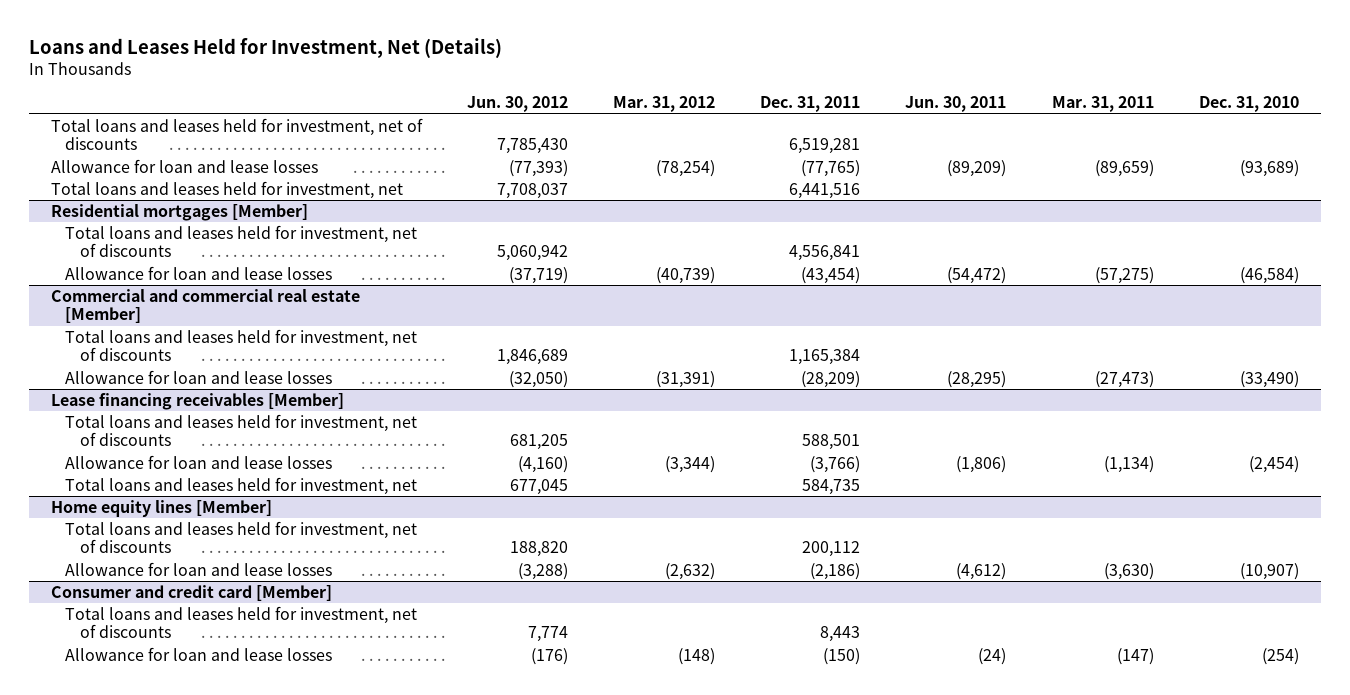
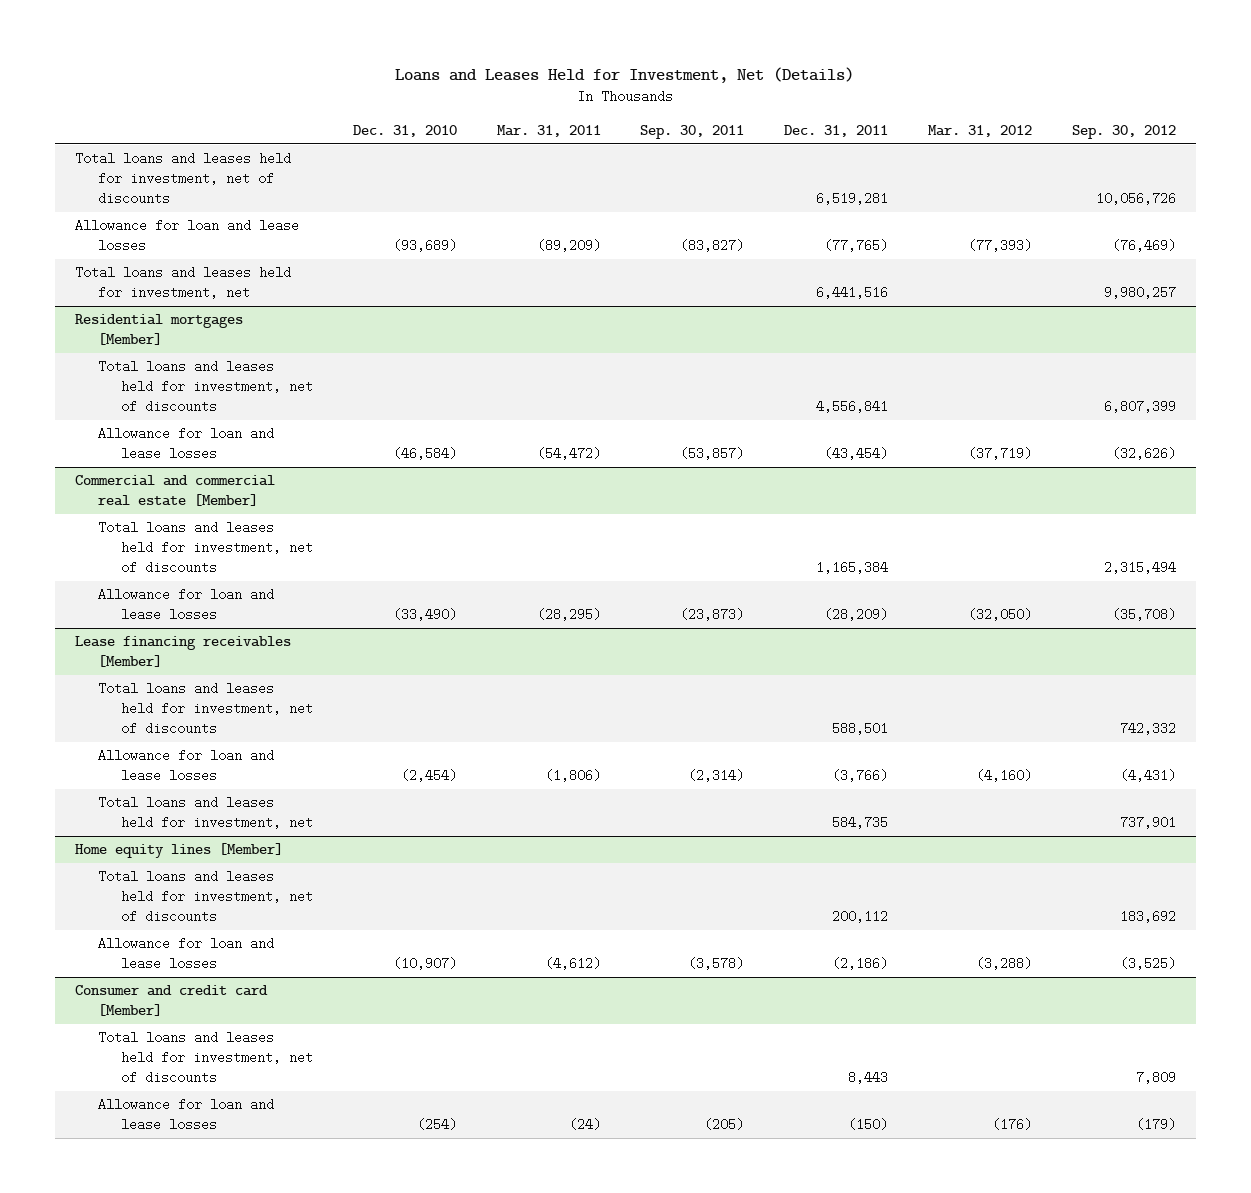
[467,96,569,113] Jun. 30, 2012 -> none
[905,96,1007,113] Jun. 30, 2011 -> none
none -> [640,125,745,140] Sep. 30, 2011
none -> [1071,125,1176,140] Sep. 30, 2012
[656,160,716,178] (78,254) -> [968,239,1033,253] (77,393)
[1094,160,1154,178] (89,659) -> [536,239,601,253] (89,209)
[656,267,716,285] (40,739) -> [968,447,1033,461] (37,719)
[1094,267,1154,285] (57,275) -> [536,447,601,461] (54,472)
[656,371,716,389] (31,391) -> [968,608,1033,622] (32,050)
[1094,371,1154,389] (27,473) -> [536,608,601,622] (28,295)
[665,456,716,474] (3,344) -> [976,769,1033,783] (4,160)
[1103,456,1154,474] (1,134) -> [544,769,601,783] (1,806)
[665,563,716,581] (2,632) -> [976,957,1033,971] (3,288)
[1103,563,1154,581] (3,630) -> [544,957,601,971] (4,612)
[678,648,716,666] (148) -> [992,1118,1033,1132] (176)
[1116,648,1154,666] (147) -> [568,1118,601,1132] (24)

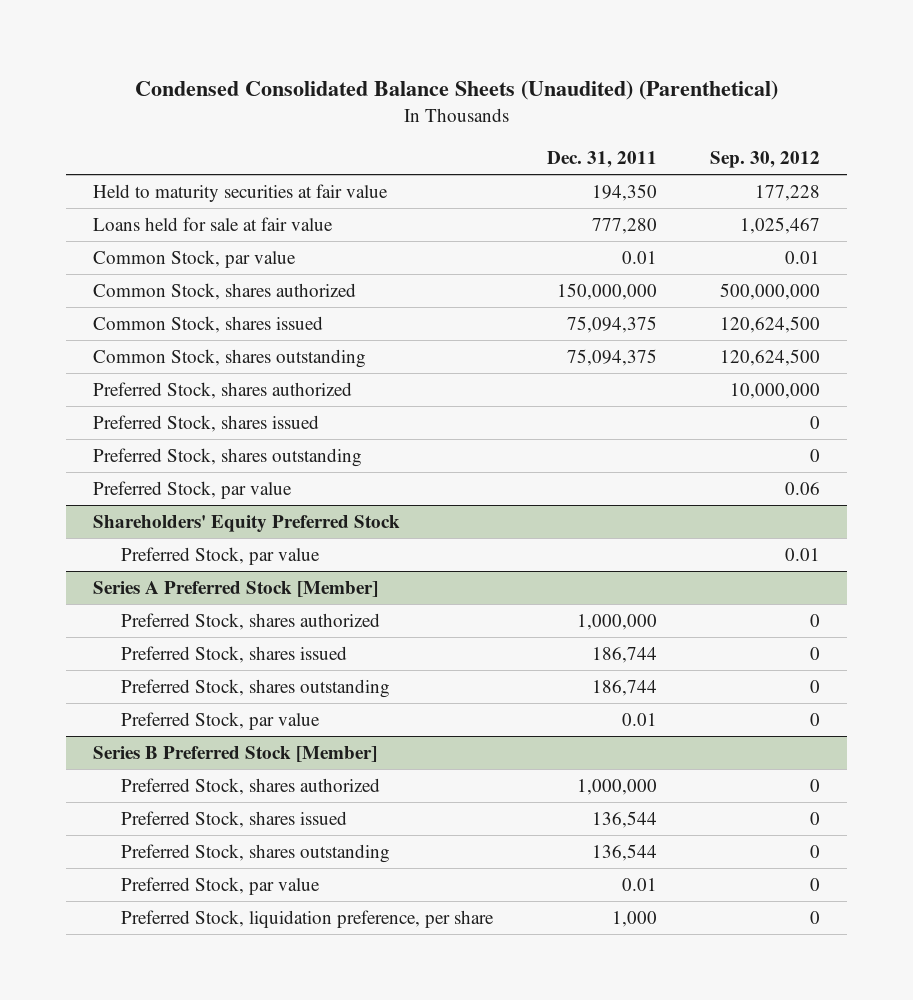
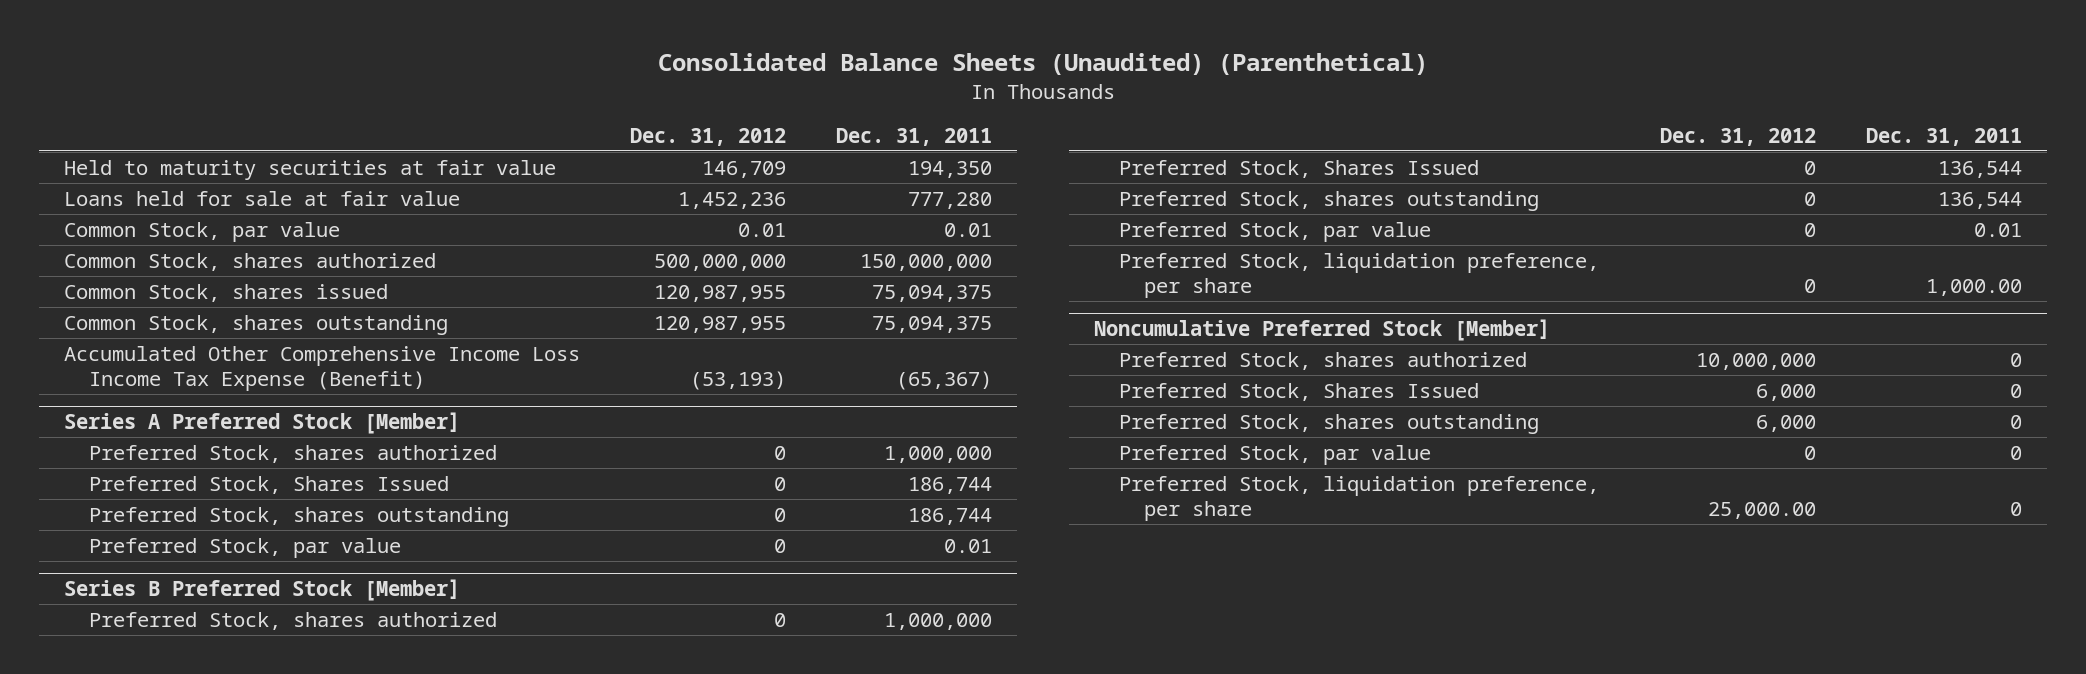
[134,79,778,100] Condensed Consolidated Balance Sheets (Unaudited) (Parenthetical) -> [658,53,1429,76] Consolidated Balance Sheets (Unaudited) (Parenthetical)
[710,150,821,168] Sep. 30, 2012 -> none
none -> [630,127,787,146] Dec. 31, 2012
[93,381,353,399] Preferred Stock, shares authorized -> none
[93,414,320,432] Preferred Stock, shares issued -> none
[93,447,363,467] Preferred Stock, shares outstanding -> none
[93,480,293,499] Preferred Stock, par value -> none
[93,514,401,532] Shareholders' Equity Preferred Stock -> none
[120,546,320,565] Preferred Stock, par value -> none
none -> [64,345,581,391] Accumulated Other Comprehensive Income Loss Income Tax Expense (Benefit)
[120,645,347,663] Preferred Stock, shares issued -> [89,475,450,494] Preferred Stock, Shares Issued
[120,810,347,828] Preferred Stock, shares issued -> [1119,159,1480,178] Preferred Stock, Shares Issued
[611,910,657,927] 1,000 -> [1926,278,2023,296] 1,000.00
none -> [1094,319,1551,342] Noncumulative Preferred Stock [Member]
none -> [1119,351,1528,370] Preferred Stock, shares authorized
none -> [1119,382,1480,401] Preferred Stock, Shares Issued
none -> [1119,413,1540,434] Preferred Stock, shares outstanding
none -> [1119,444,1432,465] Preferred Stock, par value
none -> [1119,475,1600,521] Preferred Stock, liquidation preference, per share

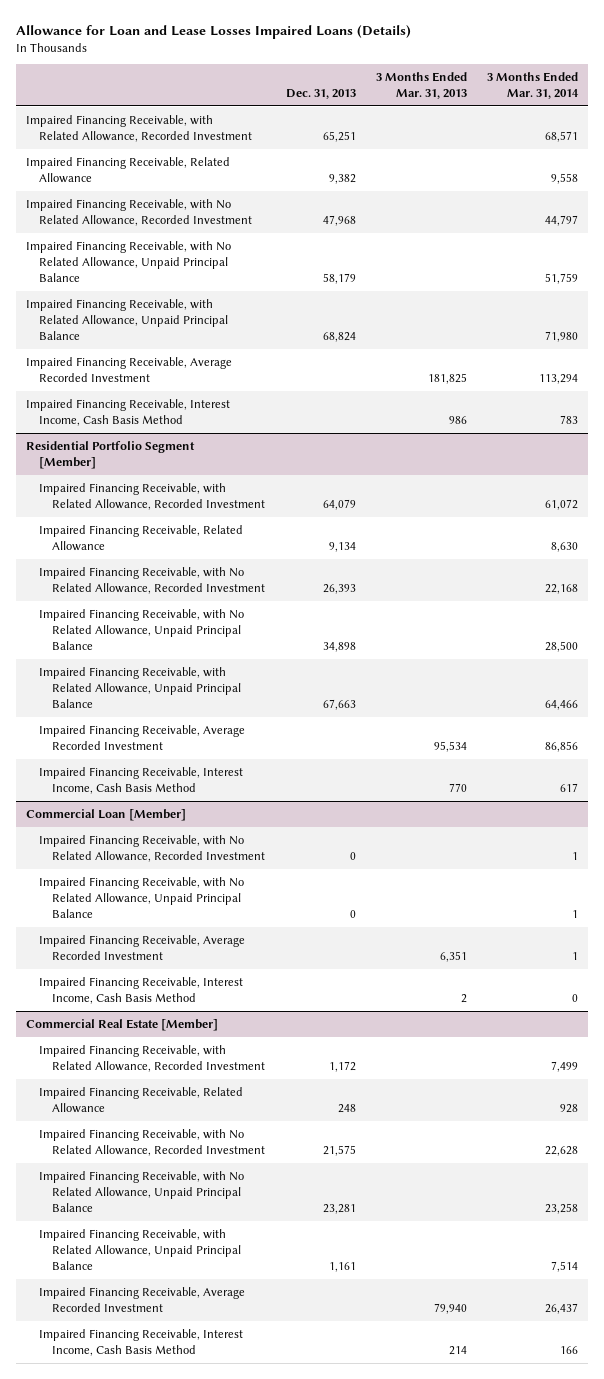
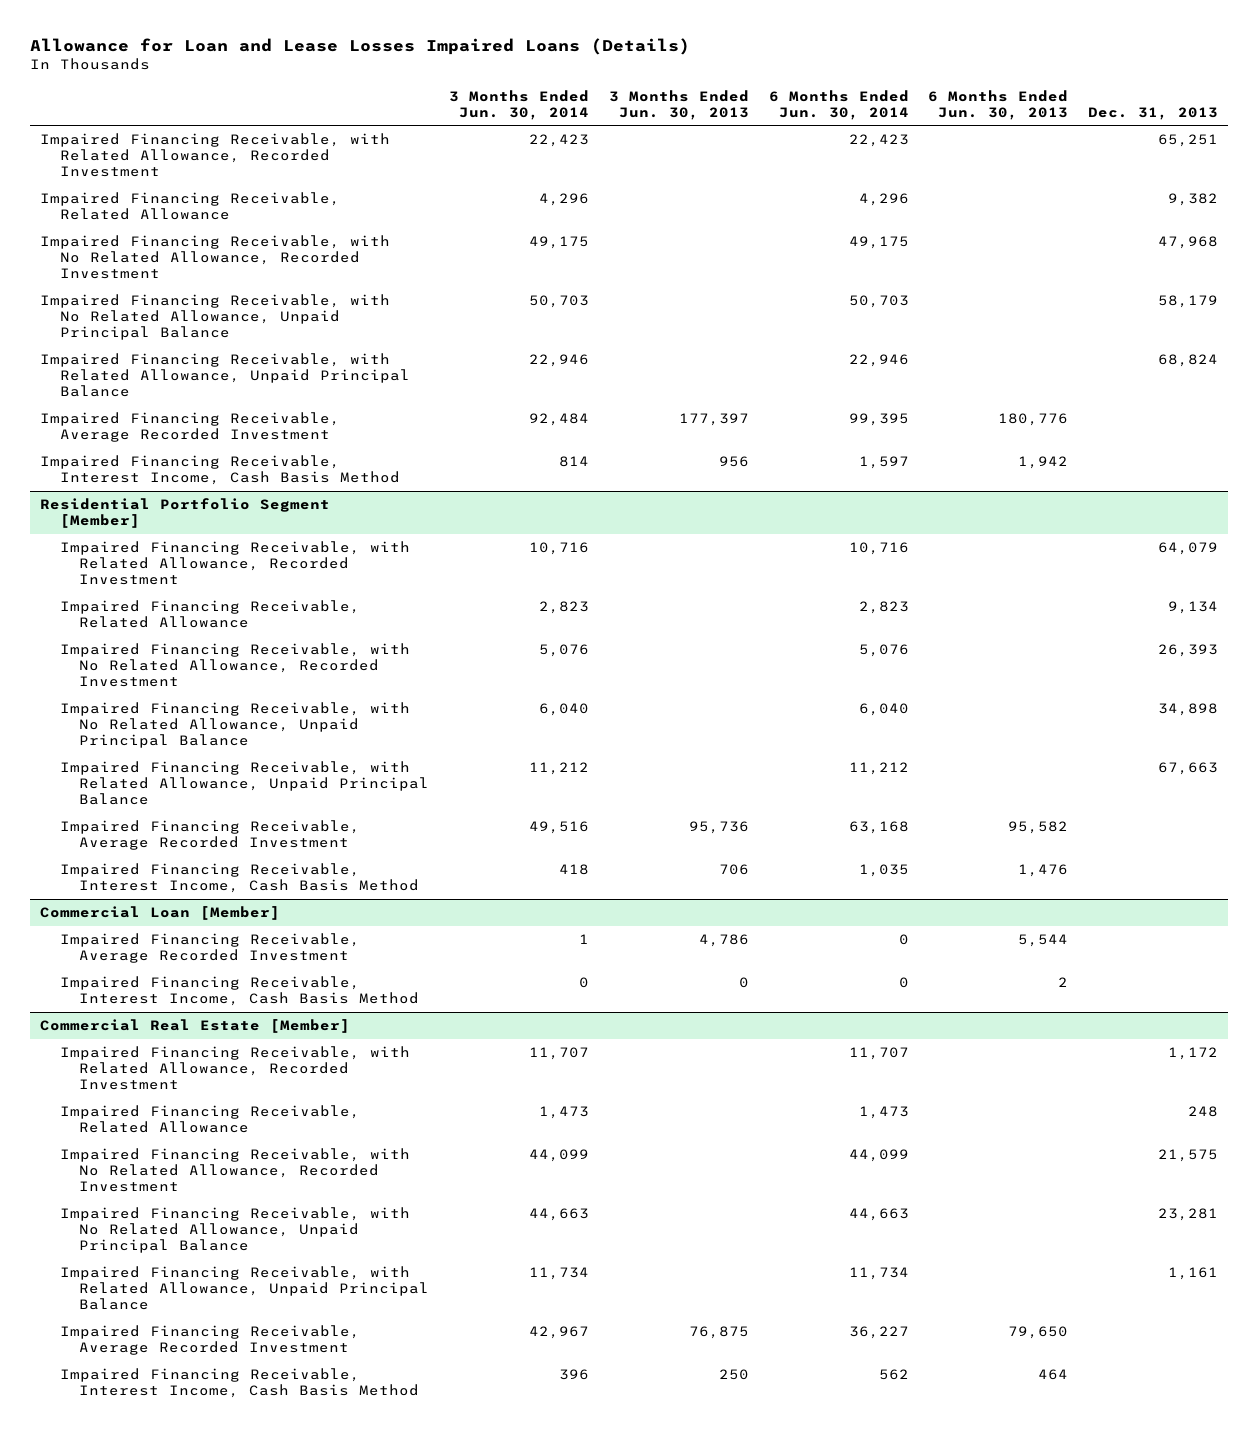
[375,72,467,100] 3 Months Ended Mar. 31, 2013 -> none
[487,72,580,100] 3 Months Ended Mar. 31, 2014 -> none
none -> [449,89,590,120] 3 Months Ended Jun. 30, 2014
none -> [608,89,749,120] 3 Months Ended Jun. 30, 2013
none -> [768,89,909,120] 6 Months Ended Jun. 30, 2014
none -> [928,89,1069,120] 6 Months Ended Jun. 30, 2013
[39,834,266,862] Impaired Financing Receivable, with No Related Allowance, Recorded Investment -> none
[39,876,245,918] Impaired Financing Receivable, with No Related Allowance, Unpaid Principal Balance -> none

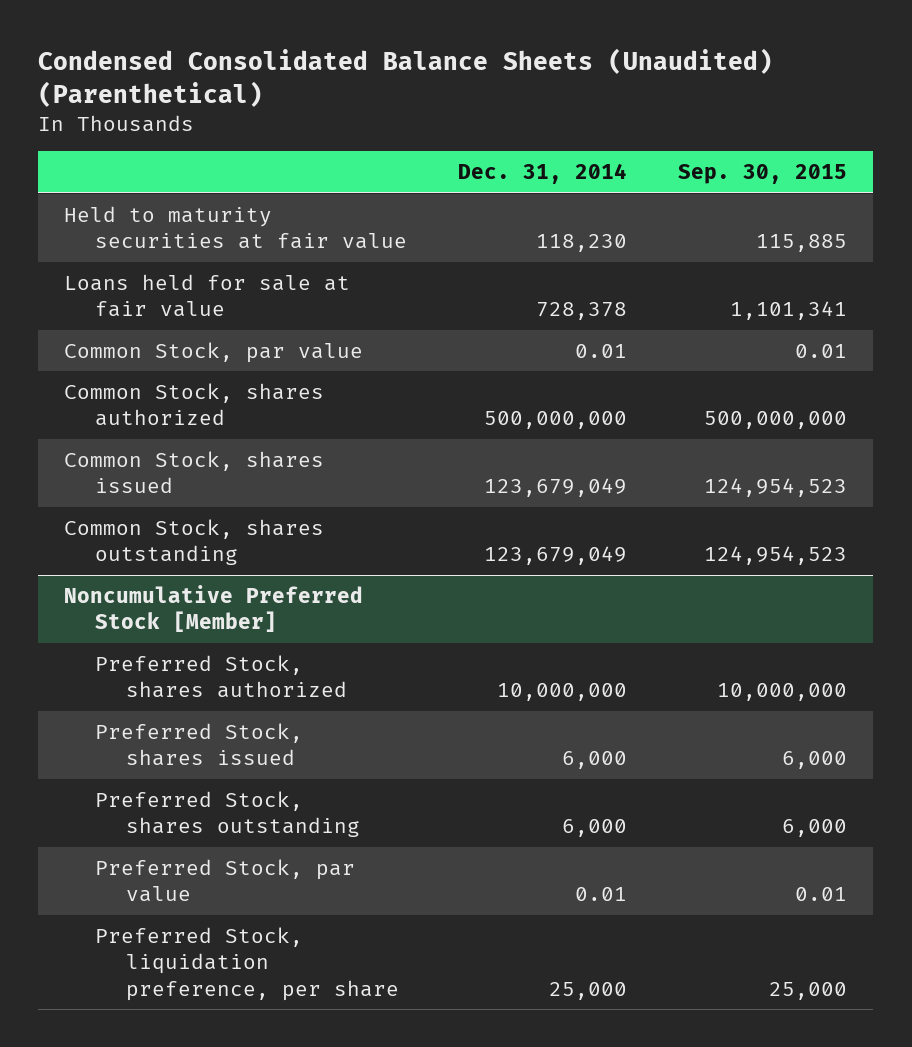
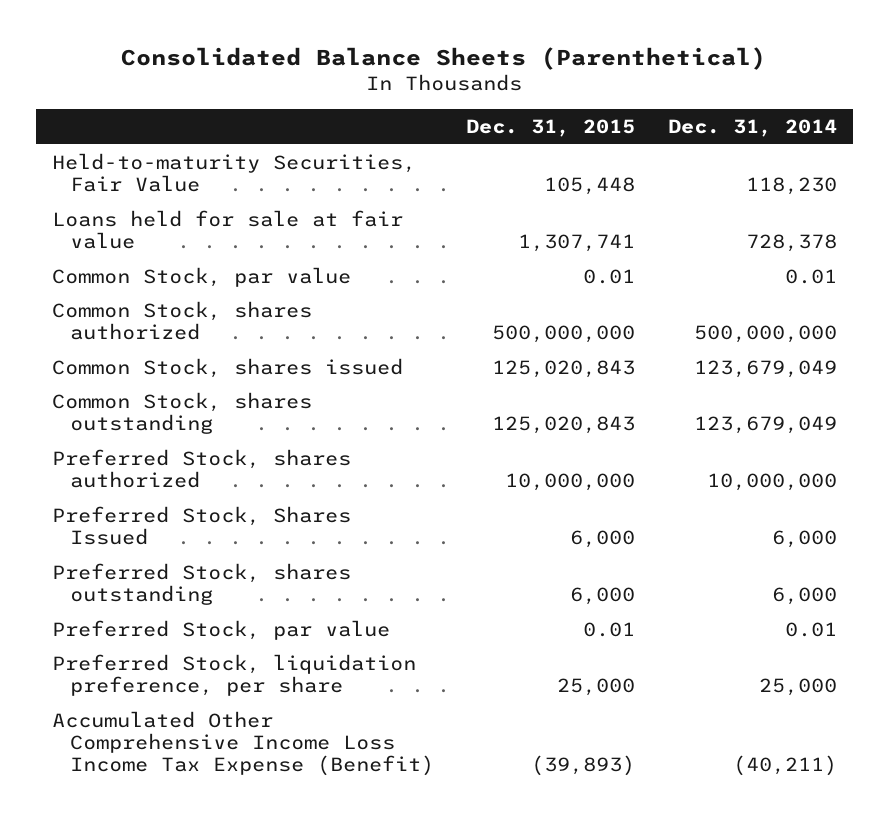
[38,48,774,107] Condensed Consolidated Balance Sheets (Unaudited) (Parenthetical) -> [121,46,767,70] Consolidated Balance Sheets (Parenthetical)
[678,164,848,185] Sep. 30, 2015 -> none
none -> [466,118,636,137] Dec. 31, 2015
[64,205,407,250] Held to maturity securities at fair value -> [52,152,417,193] Held-to-maturity Securities, Fair Value
[64,584,364,633] Noncumulative Preferred Stock [Member] -> none
[94,722,303,767] Preferred Stock, shares issued -> [52,505,352,546] Preferred Stock, Shares Issued
none -> [52,710,434,777] Accumulated Other Comprehensive Income Loss Income Tax Expense (Benefit)

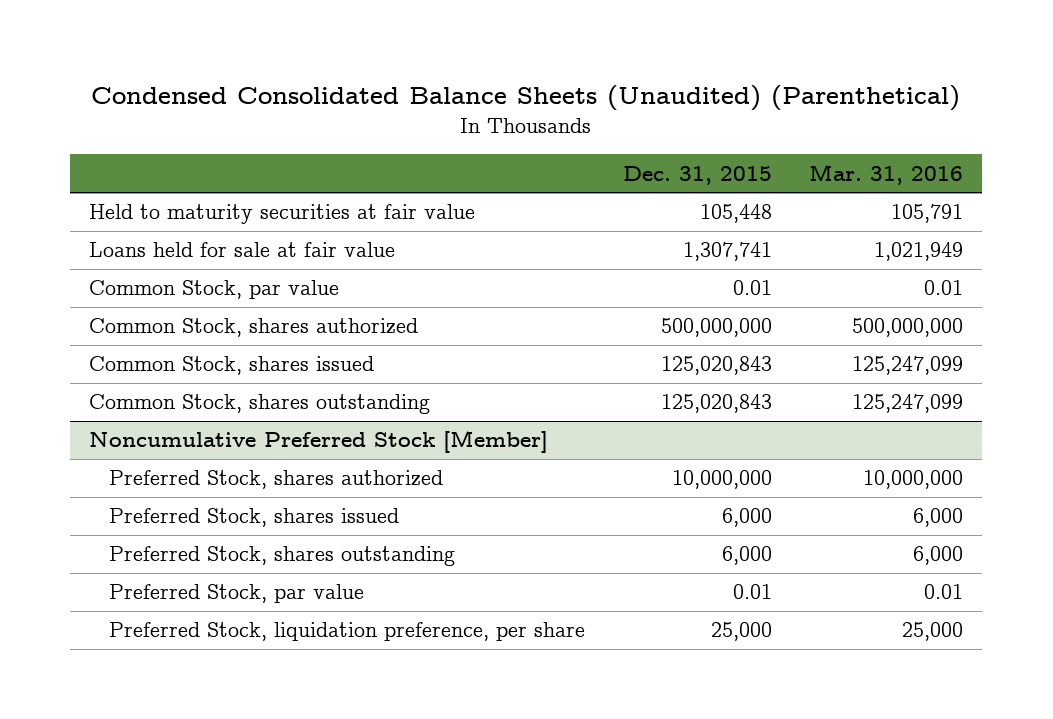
[121,46,767,70] Consolidated Balance Sheets (Parenthetical) -> [91,84,961,111] Condensed Consolidated Balance Sheets (Unaudited) (Parenthetical)
[667,118,837,137] Dec. 31, 2014 -> none
none -> [809,163,964,185] Mar. 31, 2016
[52,152,417,193] Held-to-maturity Securities, Fair Value -> [89,204,476,225] Held to maturity securities at fair value
none -> [89,430,549,454] Noncumulative Preferred Stock [Member]
[52,505,352,546] Preferred Stock, Shares Issued -> [108,508,399,528] Preferred Stock, shares issued
[52,710,434,777] Accumulated Other Comprehensive Income Loss Income Tax Expense (Benefit) -> none

